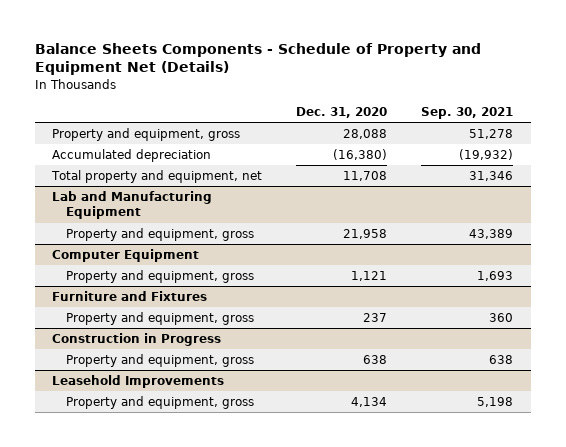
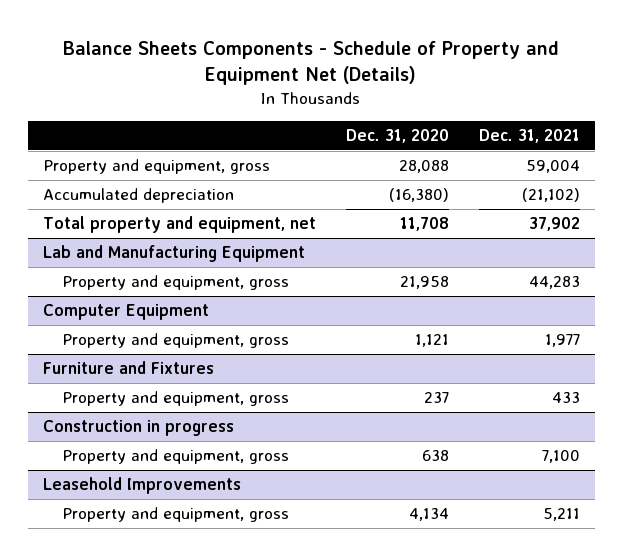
[421,106,514,119] Sep. 30, 2021 -> none
none -> [478,129,580,144] Dec. 31, 2021
[52,333,222,347] Construction in Progress -> [43,420,235,437] Construction in progress

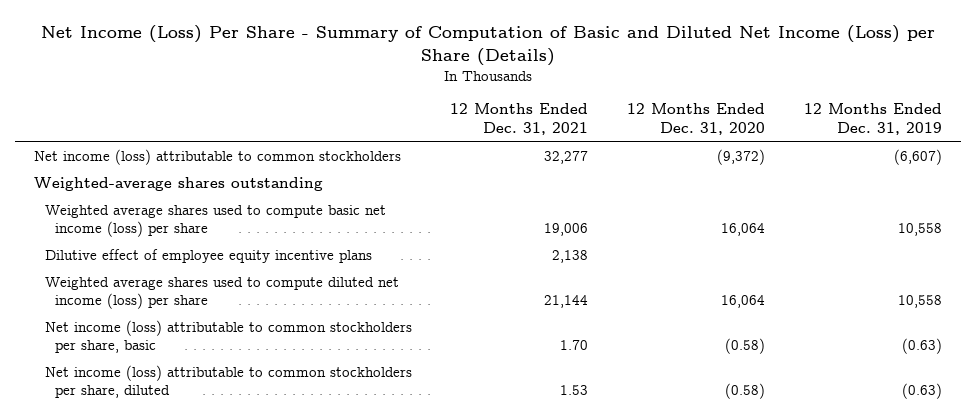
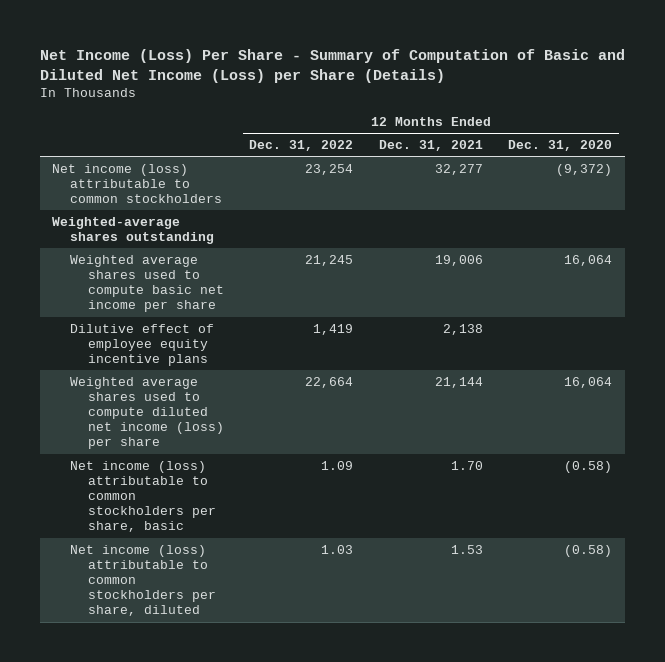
[803,103,942,135] 12 Months Ended Dec. 31, 2019 -> none
none -> [249,140,354,152] Dec. 31, 2022
[44,204,386,238] Weighted average shares used to compute basic net income (loss) per share -> [70,254,224,313] Weighted average shares used to compute basic net income per share

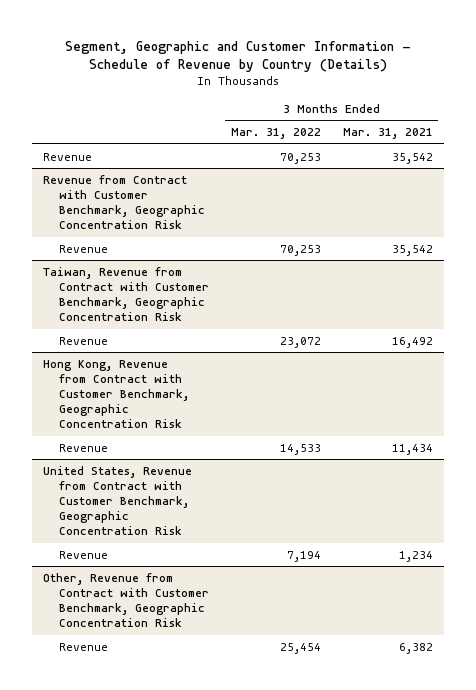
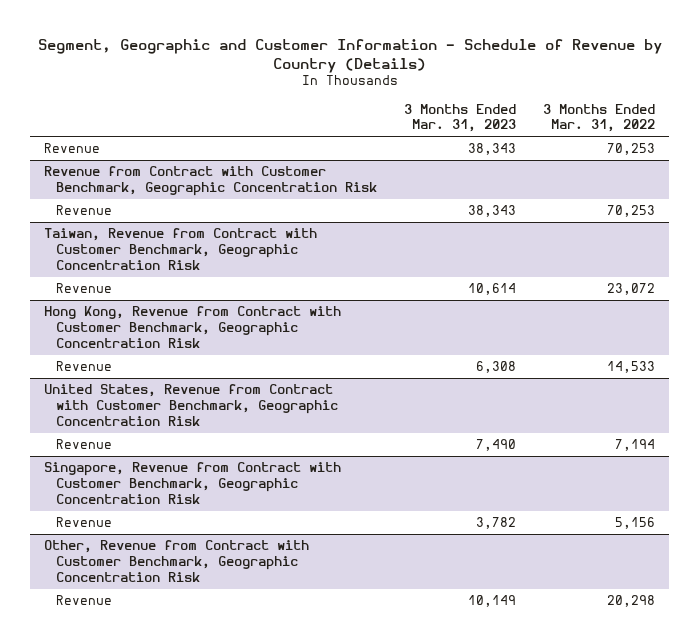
[342,128,433,140] Mar. 31, 2021 -> none
none -> [403,103,516,133] 3 Months Ended Mar. 31, 2023
none -> [44,462,342,504] Singapore, Revenue from Contract with Customer Benchmark, Geographic Concentration Risk
none -> [55,517,112,528] Revenue
[279,642,321,654] 25,454 -> [607,595,656,608] 20,298

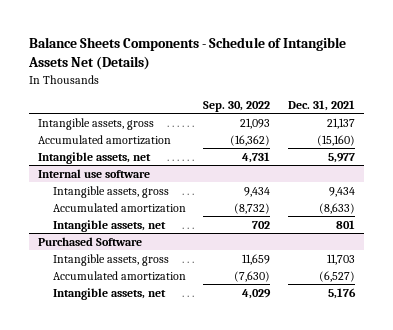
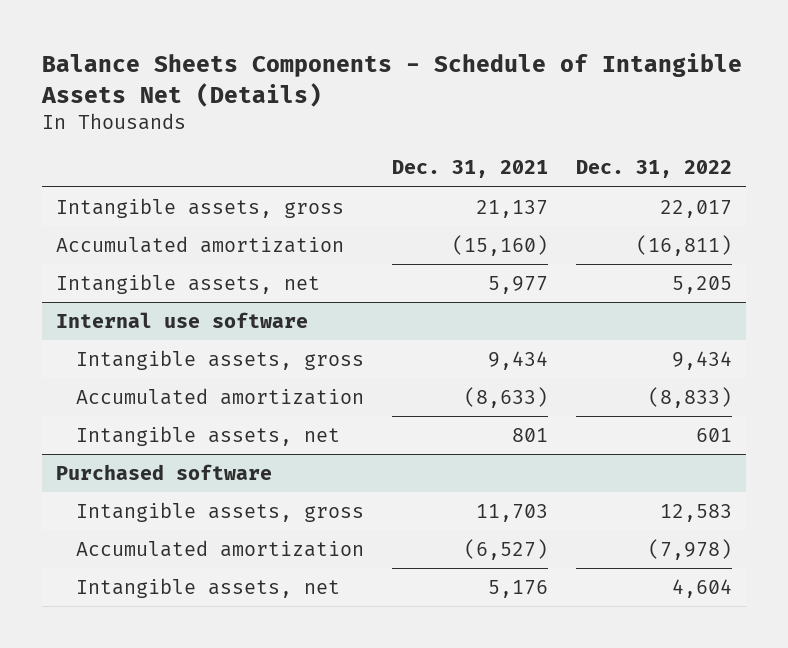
[203,100,271,112] Sep. 30, 2022 -> none
none -> [575,160,732,179] Dec. 31, 2022
[38,236,143,246] Purchased Software -> [56,463,273,480] Purchased software

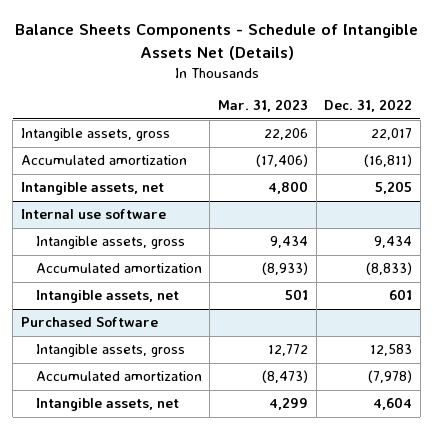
[391,160,548,179] Dec. 31, 2021 -> none
none -> [218,99,309,113] Mar. 31, 2023
[56,463,273,480] Purchased software -> [21,317,159,328] Purchased Software

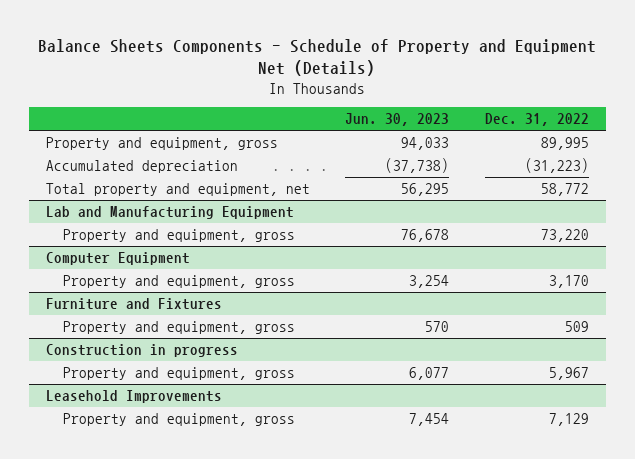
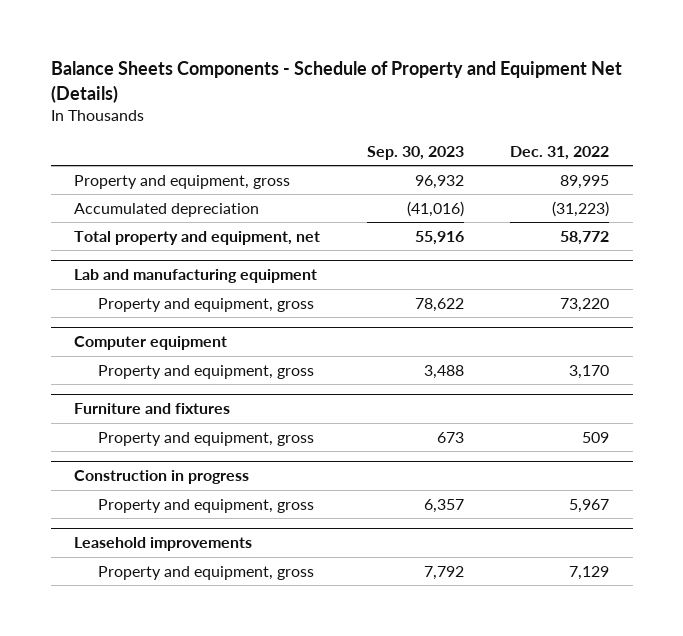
[345,113,450,127] Jun. 30, 2023 -> none
none -> [366,145,464,160] Sep. 30, 2023
[46,205,295,219] Lab and Manufacturing Equipment -> [74,268,318,283] Lab and manufacturing equipment
[46,251,191,265] Computer Equipment -> [74,335,228,350] Computer equipment
[46,297,223,310] Furniture and Fixtures -> [74,402,231,414] Furniture and fixtures
[46,389,223,403] Leasehold Improvements -> [74,536,253,551] Leasehold improvements

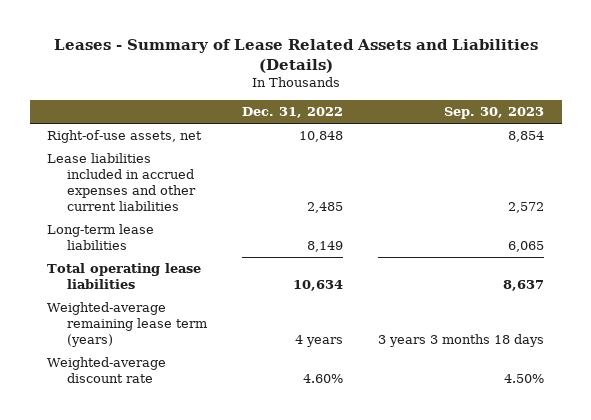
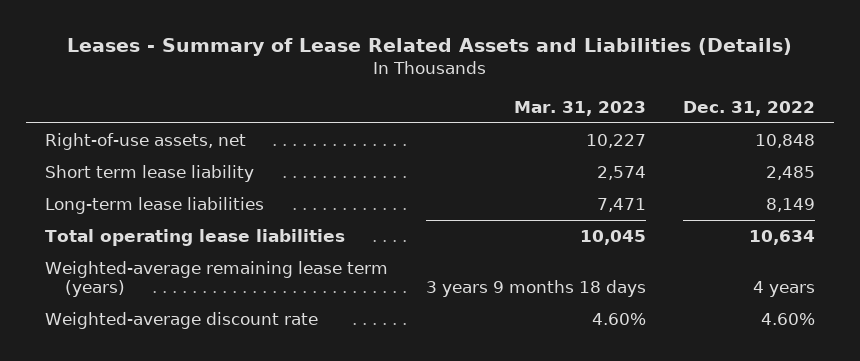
[444,107,545,120] Sep. 30, 2023 -> none
none -> [513,100,646,116] Mar. 31, 2023
[47,153,196,211] Lease liabilities included in accrued expenses and other current liabilities -> [45,165,255,183] Short term lease liability

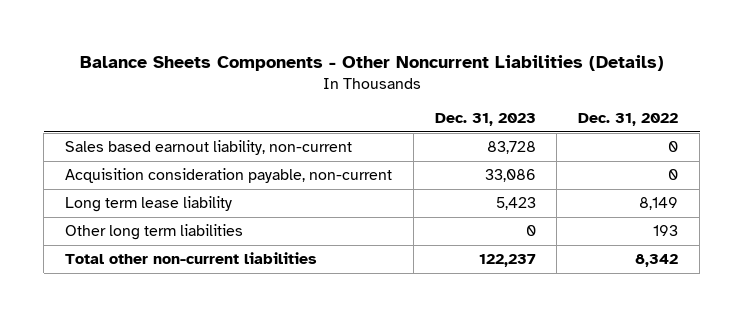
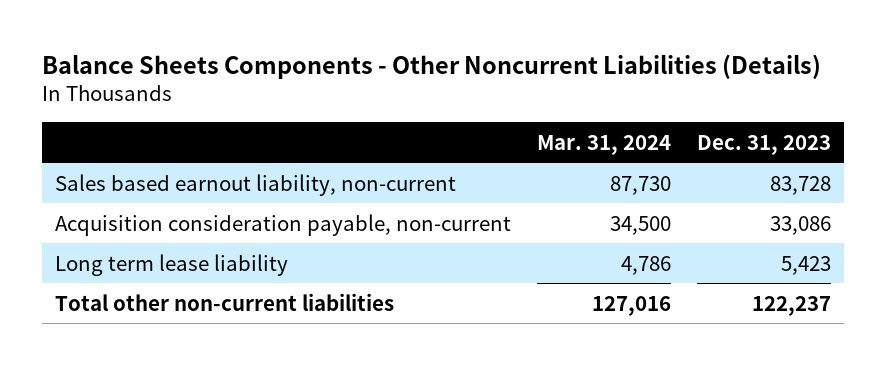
[578,113,679,127] Dec. 31, 2022 -> none
none -> [537,134,672,155] Mar. 31, 2024
[64,224,243,241] Other long term liabilities -> none

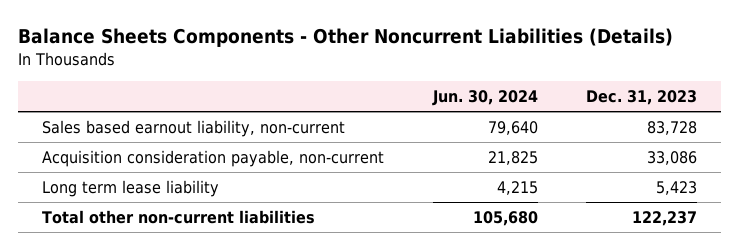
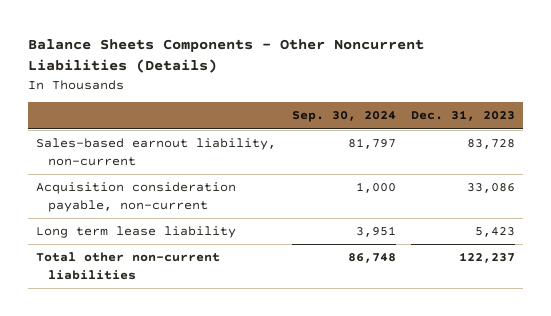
[431,90,538,107] Jun. 30, 2024 -> none
none -> [291,111,396,123] Sep. 30, 2024
[42,120,346,138] Sales based earnout liability, non-current -> [35,138,276,166] Sales-based earnout liability, non-current

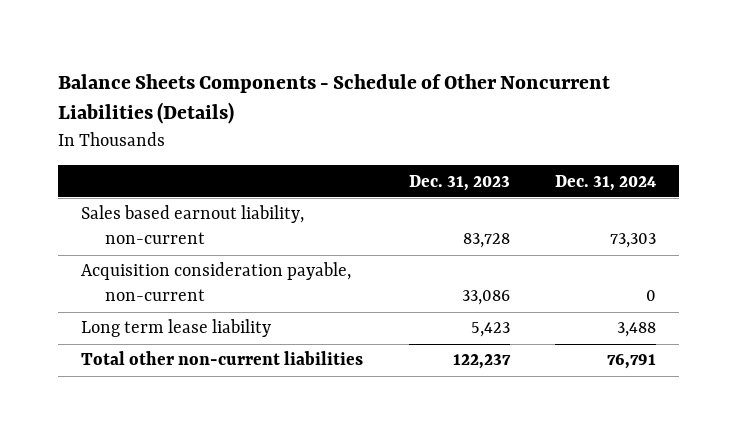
[27,39,424,74] Balance Sheets Components - Other Noncurrent Liabilities (Details) -> [58,73,611,125] Balance Sheets Components - Schedule of Other Noncurrent Liabilities (Details)
[291,111,396,123] Sep. 30, 2024 -> none
none -> [555,174,657,191] Dec. 31, 2024
[35,138,276,166] Sales-based earnout liability, non-current -> [81,205,305,245] Sales based earnout liability, non-current

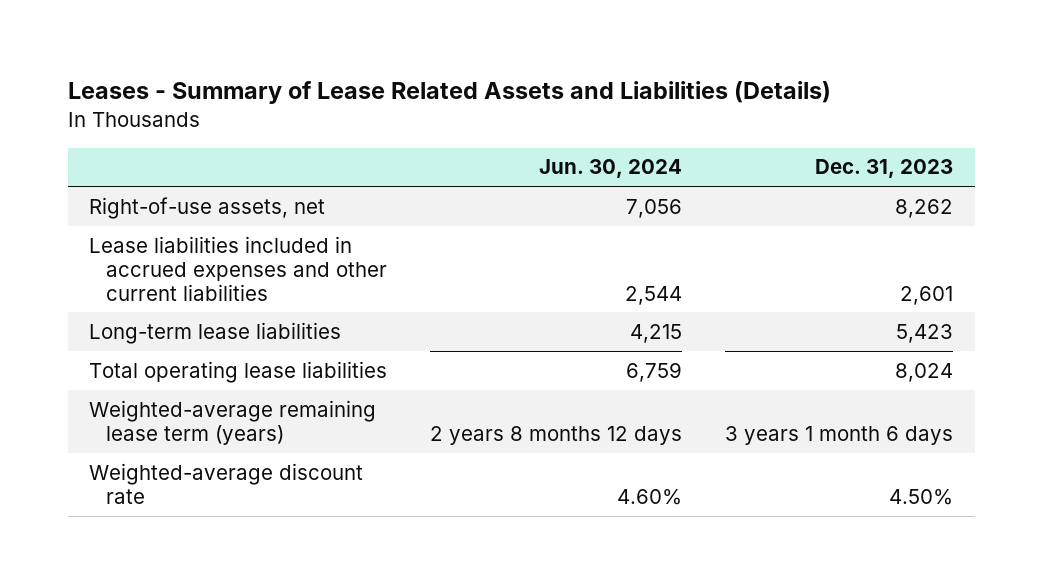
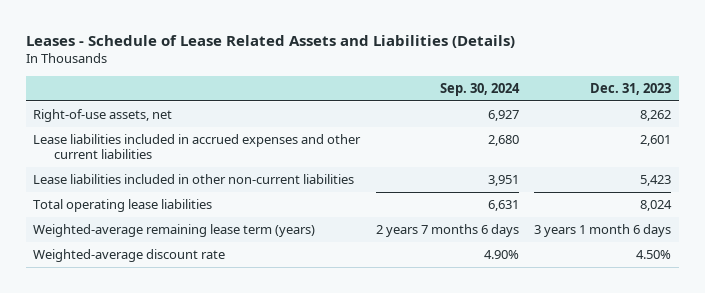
[67,81,831,105] Leases - Summary of Lease Related Assets and Liabilities (Details) -> [25,34,515,48] Leases - Schedule of Lease Related Assets and Liabilities (Details)
[539,159,683,179] Jun. 30, 2024 -> none
none -> [439,82,520,96] Sep. 30, 2024
[89,321,342,344] Long-term lease liabilities -> [33,174,355,185] Lease liabilities included in other non-current liabilities

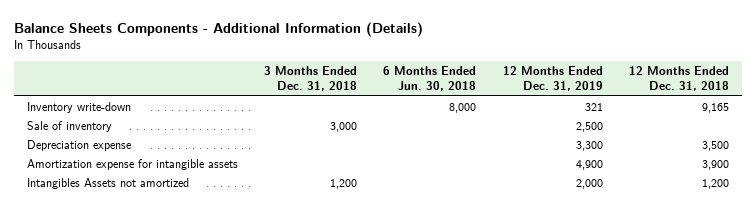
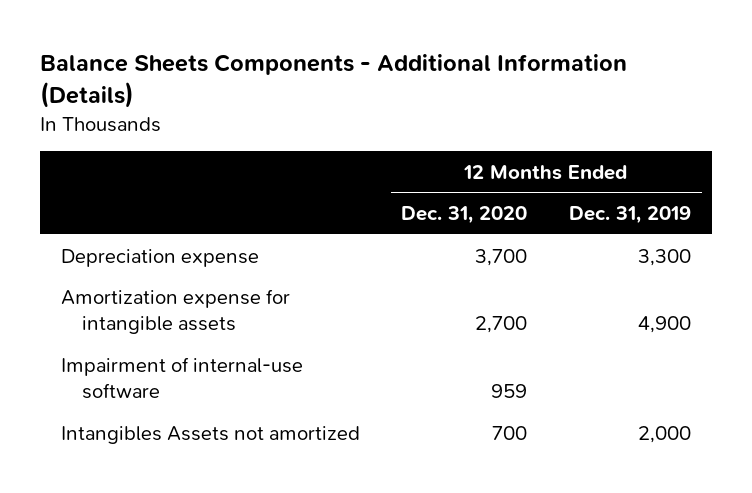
[264,66,358,92] 3 Months Ended Dec. 31, 2018 -> none
[383,66,477,92] 6 Months Ended Jun. 30, 2018 -> none
[629,66,730,92] 12 Months Ended Dec. 31, 2018 -> none
none -> [401,205,528,224] Dec. 31, 2020
[26,101,131,113] Inventory write-down -> none
[26,120,112,132] Sale of inventory -> none
none -> [60,356,303,400] Impairment of internal-use software

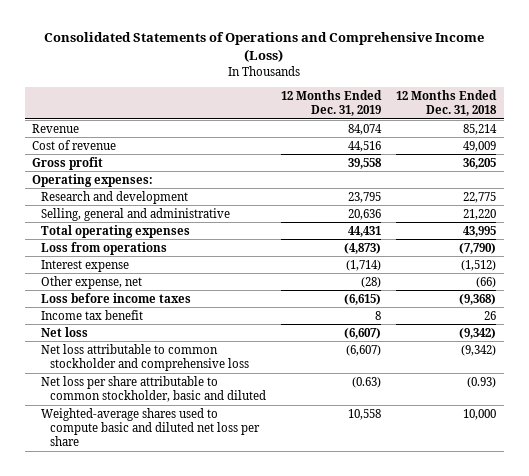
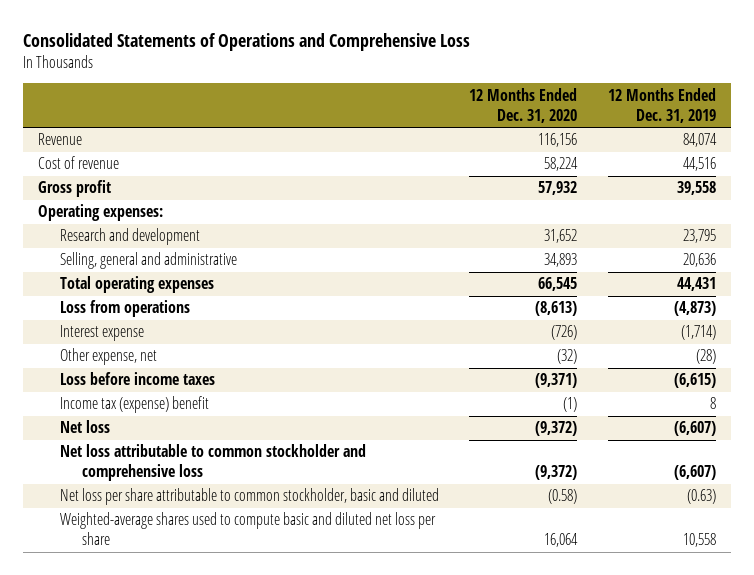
[44,32,485,63] Consolidated Statements of Operations and Comprehensive Income (Loss) -> [23,33,471,52] Consolidated Statements of Operations and Comprehensive Loss
[396,89,498,117] 12 Months Ended Dec. 31, 2018 -> none
none -> [469,87,578,123] 12 Months Ended Dec. 31, 2020
[40,309,143,320] Income tax benefit -> [60,396,210,414] Income tax (expense) benefit

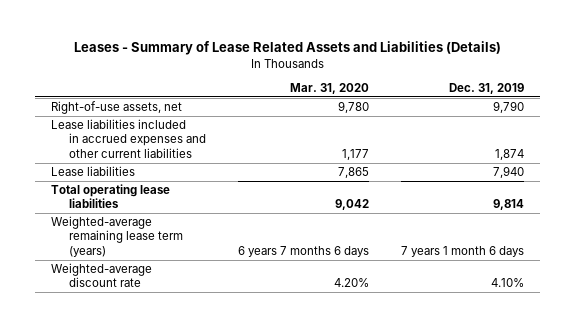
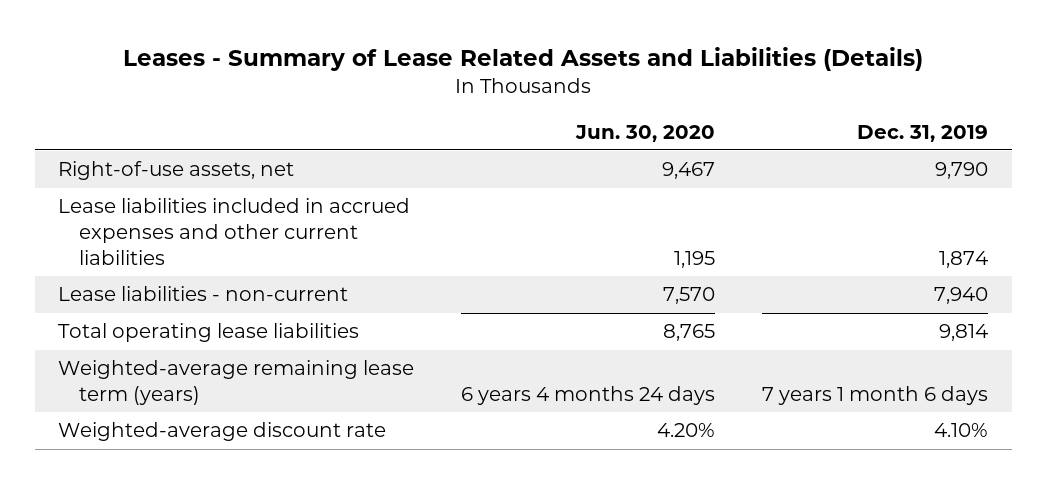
[290,82,370,94] Mar. 31, 2020 -> none
none -> [575,124,716,142] Jun. 30, 2020
[50,166,135,177] Lease liabilities -> [58,286,349,302] Lease liabilities - non-current

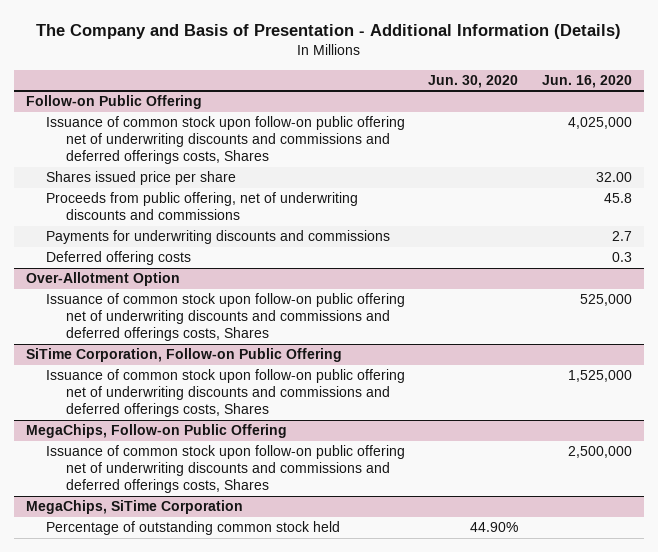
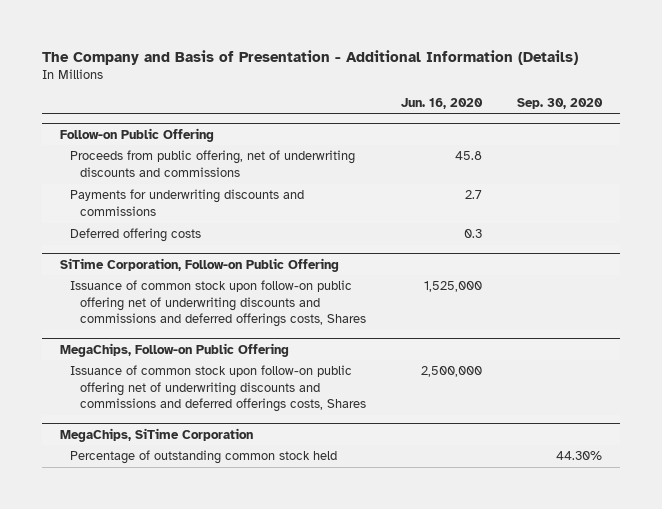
[428,74,519,88] Jun. 30, 2020 -> none
none -> [517,98,604,110] Sep. 30, 2020
[45,116,405,165] Issuance of common stock upon follow-on public offering net of underwriting discounts and commissions and deferred offerings costs, Shares -> none
[45,171,236,186] Shares issued price per share -> none
[25,272,180,287] Over-Allotment Option -> none
[45,293,405,342] Issuance of common stock upon follow-on public offering net of underwriting discounts and commissions and deferred offerings costs, Shares -> none

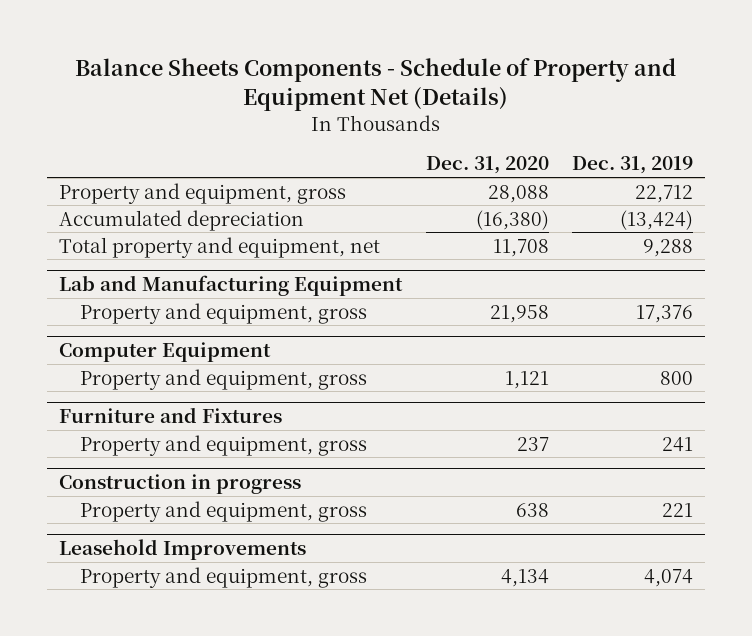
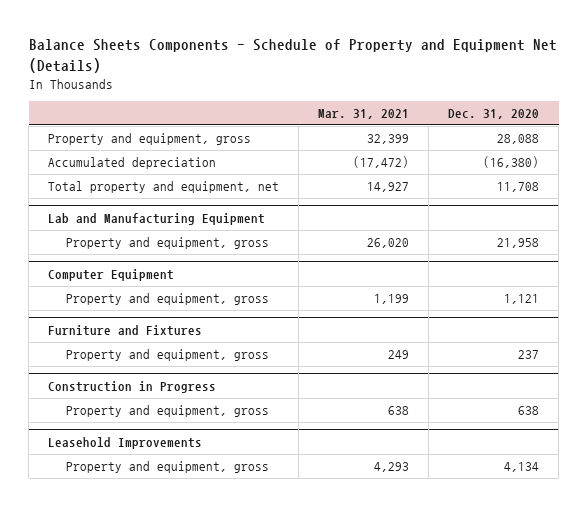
[572,156,694,175] Dec. 31, 2019 -> none
none -> [318,109,410,120] Mar. 31, 2021
[58,473,301,494] Construction in progress -> [48,381,217,394] Construction in Progress

